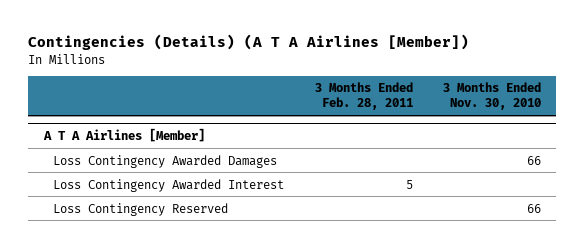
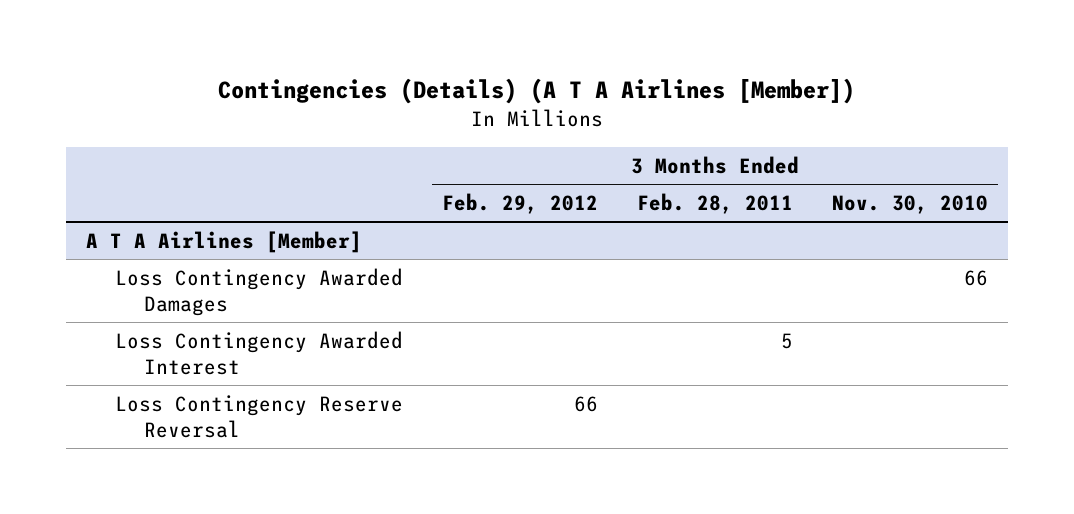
none -> [442,192,599,214] Feb. 29, 2012
[52,202,228,216] Loss Contingency Reserved -> none
none -> [115,394,404,438] Loss Contingency Reserve Reversal

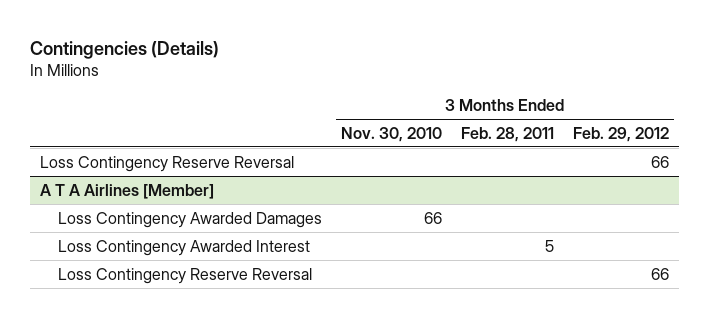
[218,78,856,105] Contingencies (Details) (A T A Airlines [Member]) -> [29,40,219,59] Contingencies (Details)
none -> [39,155,294,172] Loss Contingency Reserve Reversal

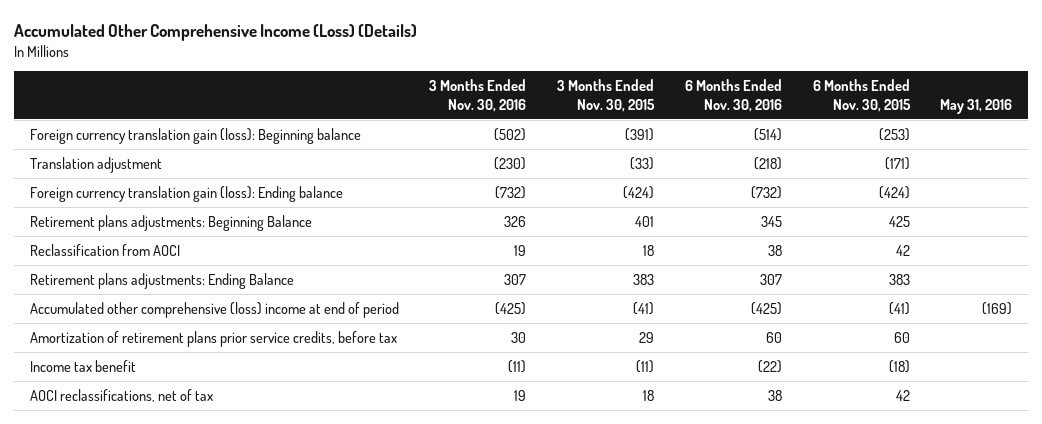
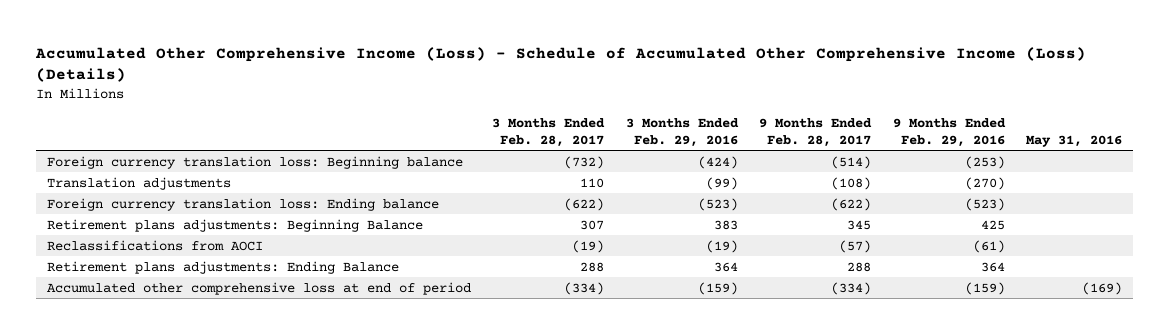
[14,23,418,41] Accumulated Other Comprehensive Income (Loss) (Details) -> [34,46,1086,83] Accumulated Other Comprehensive Income (Loss) - Schedule of Accumulated Other Comprehensive Income (Loss) (Details)
[429,78,527,112] 3 Months Ended Nov. 30, 2016 -> none
[557,78,656,112] 3 Months Ended Nov. 30, 2015 -> none
[684,78,782,112] 6 Months Ended Nov. 30, 2016 -> none
[812,78,911,112] 6 Months Ended Nov. 30, 2015 -> none
none -> [492,117,606,147] 3 Months Ended Feb. 28, 2017
none -> [625,117,739,147] 3 Months Ended Feb. 29, 2016
none -> [759,117,873,147] 9 Months Ended Feb. 28, 2017
none -> [892,117,1006,147] 9 Months Ended Feb. 29, 2016
[29,127,361,144] Foreign currency translation gain (loss): Beginning balance -> [46,155,463,169] Foreign currency translation loss: Beginning balance
[29,156,162,173] Translation adjustment -> [46,176,231,190] Translation adjustments
[29,185,343,202] Foreign currency translation gain (loss): Ending balance -> [46,197,439,211] Foreign currency translation loss: Ending balance
[29,243,180,256] Reclassification from AOCI -> [46,239,263,251] Reclassifications from AOCI
[29,330,397,347] Amortization of retirement plans prior service credits, before tax -> none
[29,359,136,372] Income tax benefit -> none
[29,388,213,402] AOCI reclassifications, net of tax -> none
[29,301,399,318] Accumulated other comprehensive (loss) income at end of period -> [46,281,471,295] Accumulated other comprehensive loss at end of period

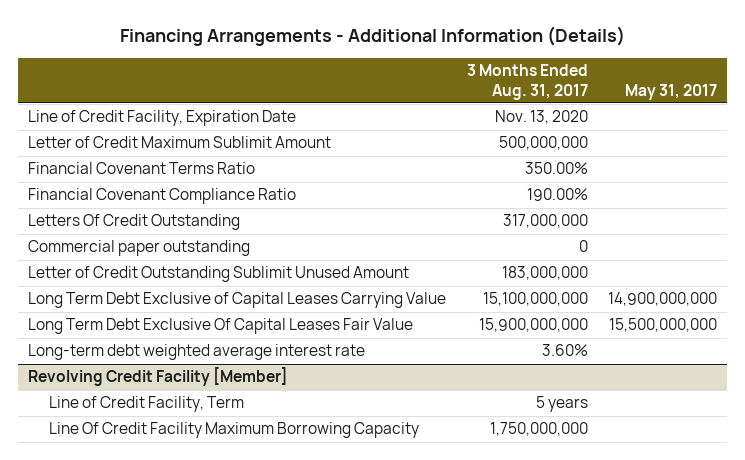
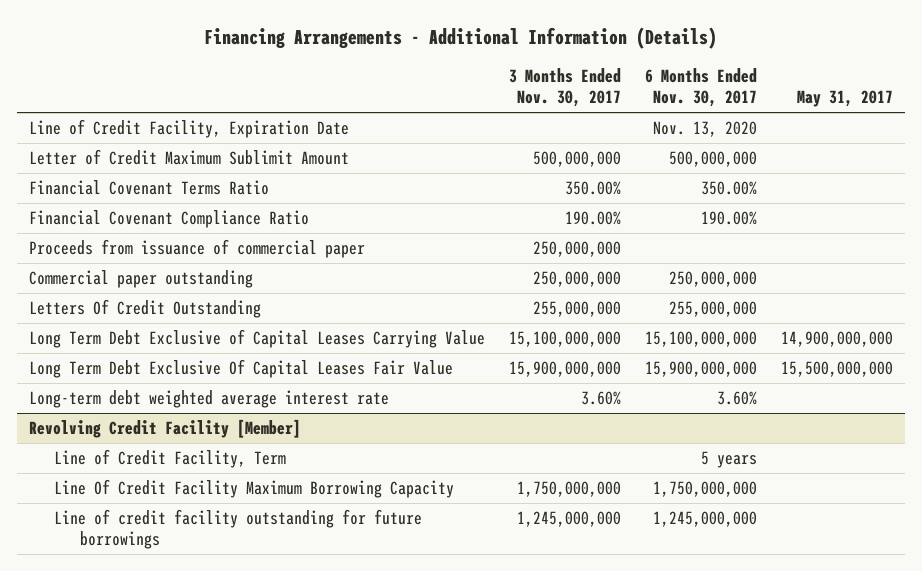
[466,64,588,100] 3 Months Ended Aug. 31, 2017 -> none
none -> [508,68,621,108] 3 Months Ended Nov. 30, 2017
none -> [644,68,757,108] 6 Months Ended Nov. 30, 2017
none -> [28,239,365,259] Proceeds from issuance of commercial paper
[28,266,410,283] Letter of Credit Outstanding Sublimit Unused Amount -> none
[28,214,241,231] Letters Of Credit Outstanding -> [28,299,261,319] Letters Of Credit Outstanding
none -> [54,509,423,549] Line of credit facility outstanding for future borrowings

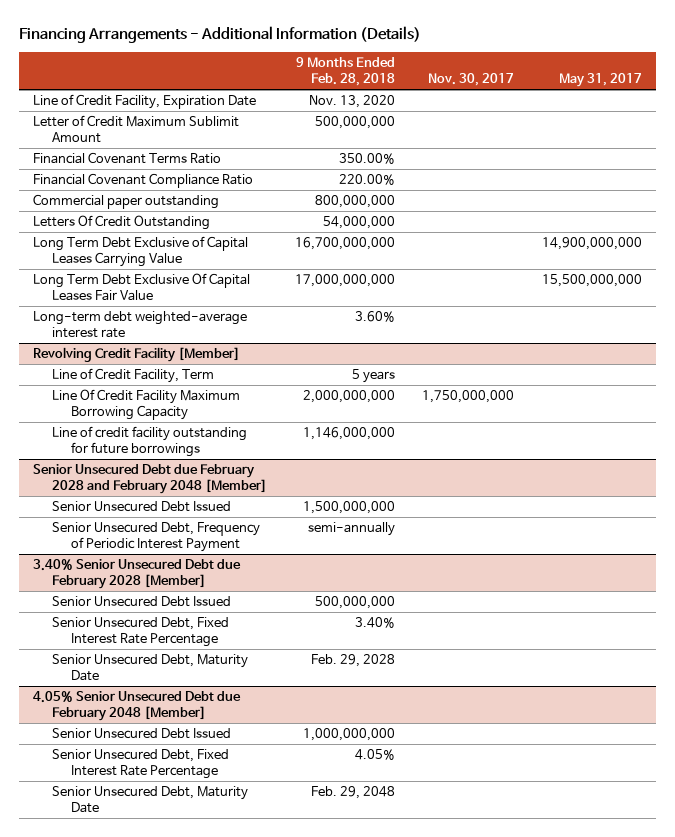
[508,68,621,108] 3 Months Ended Nov. 30, 2017 -> none
[644,68,757,108] 6 Months Ended Nov. 30, 2017 -> none
none -> [295,57,395,87] 9 Months Ended Feb. 28, 2018
none -> [428,73,515,87] Nov. 30, 2017
[28,239,365,259] Proceeds from issuance of commercial paper -> none
[28,390,389,409] Long-term debt weighted average interest rate -> [32,311,247,339] Long-term debt weighted-average interest rate
none -> [32,464,267,495] Senior Unsecured Debt due February 2028 and February 2048 [Member]
none -> [51,501,231,513] Senior Unsecured Debt Issued
none -> [51,522,260,553] Senior Unsecured Debt, Frequency of Periodic Interest Payment
none -> [32,559,241,590] 3.40% Senior Unsecured Debt due February 2028 [Member]
none -> [51,596,231,608] Senior Unsecured Debt Issued
none -> [51,617,229,648] Senior Unsecured Debt, Fixed Interest Rate Percentage
none -> [51,654,248,682] Senior Unsecured Debt, Maturity Date
none -> [32,691,241,722] 4.05% Senior Unsecured Debt due February 2048 [Member]
none -> [51,728,231,740] Senior Unsecured Debt Issued
none -> [51,749,229,780] Senior Unsecured Debt, Fixed Interest Rate Percentage
none -> [51,786,248,814] Senior Unsecured Debt, Maturity Date

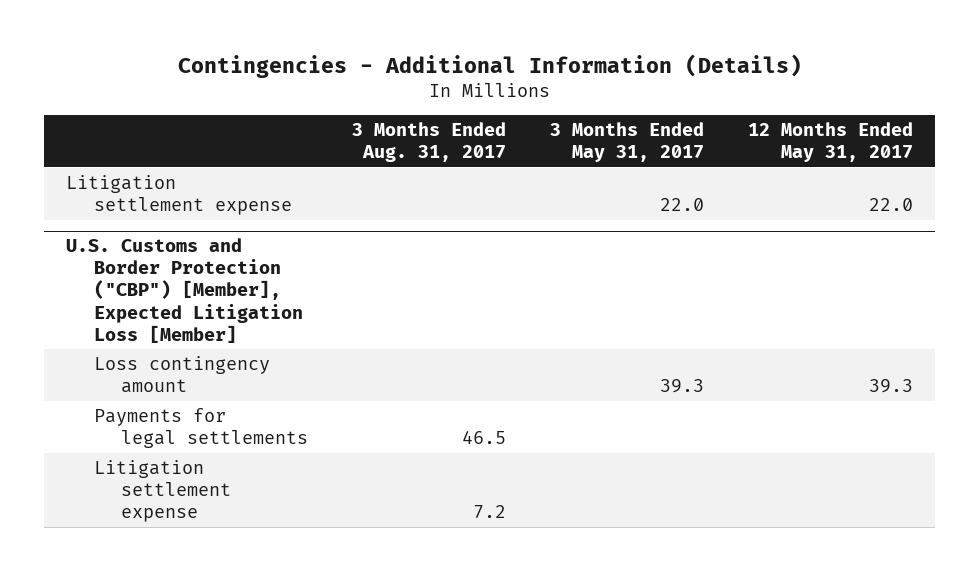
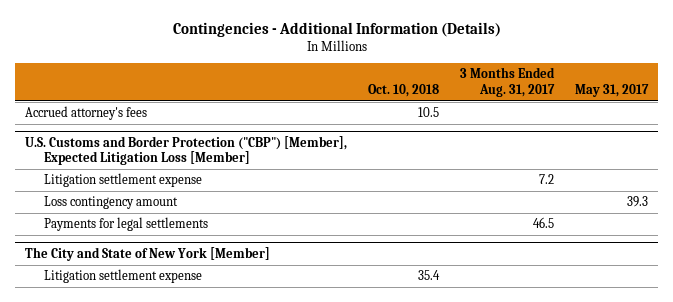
[549,122,704,163] 3 Months Ended May 31, 2017 -> none
[747,122,913,163] 12 Months Ended May 31, 2017 -> none
none -> [368,83,440,97] Oct. 10, 2018
none -> [575,83,650,97] May 31, 2017
[66,175,292,216] Litigation settlement expense -> none
none -> [25,106,148,121] Accrued attorney's fees
[93,460,231,523] Litigation settlement expense -> [43,173,202,188] Litigation settlement expense
none -> [25,246,271,261] The City and State of New York [Member]
none -> [43,269,202,284] Litigation settlement expense

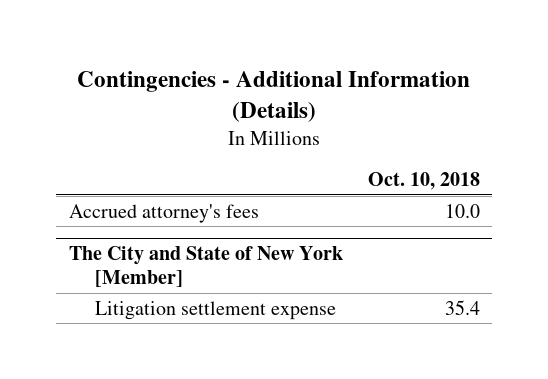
[460,67,556,97] 3 Months Ended Aug. 31, 2017 -> none
[575,83,650,97] May 31, 2017 -> none
[25,135,348,166] U.S. Customs and Border Protection ("CBP") [Member], Expected Litigation Loss [Member] -> none
[43,173,202,188] Litigation settlement expense -> none
[43,196,178,210] Loss contingency amount -> none
[43,217,208,232] Payments for legal settlements -> none
[418,107,440,118] 10.5 -> [444,203,480,218] 10.0

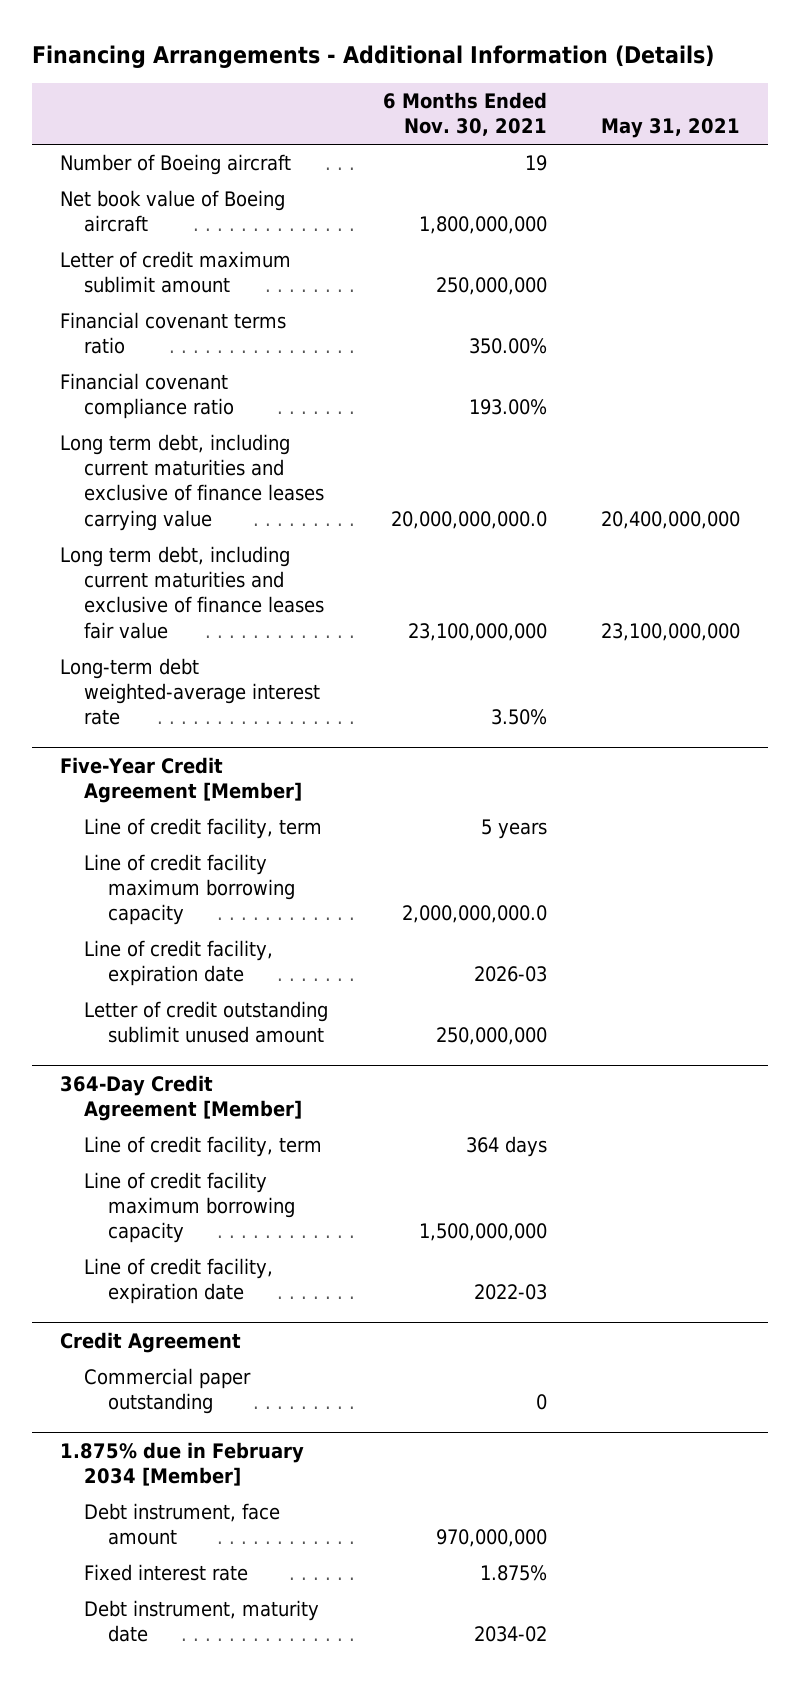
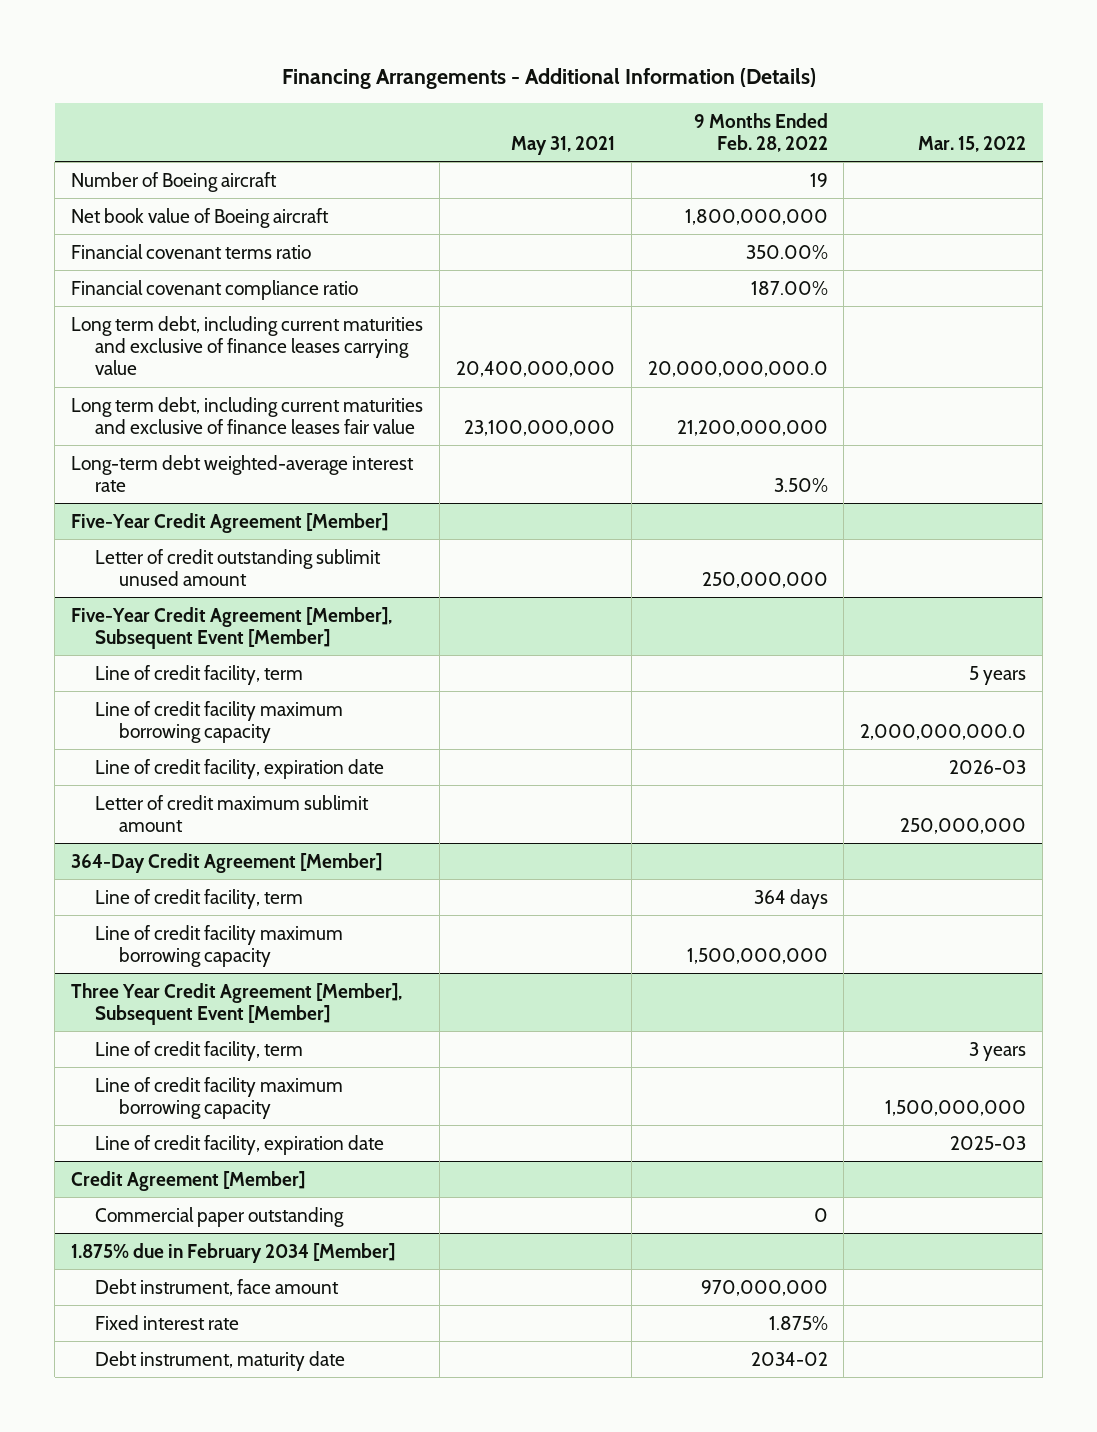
[382,92,547,137] 6 Months Ended Nov. 30, 2021 -> none
none -> [693,112,828,152] 9 Months Ended Feb. 28, 2022
none -> [918,135,1027,152] Mar. 15, 2022
[59,251,291,294] Letter of credit maximum sublimit amount -> none
[83,818,322,840] Line of credit facility, term -> none
[83,854,295,926] Line of credit facility maximum borrowing capacity -> none
[83,940,273,987] Line of credit facility, expiration date -> none
none -> [71,606,393,649] Five-Year Credit Agreement [Member], Subsequent Event [Member]
none -> [95,664,304,685] Line of credit facility, term
none -> [95,700,344,743] Line of credit facility maximum borrowing capacity
none -> [95,758,385,779] Line of credit facility, expiration date
none -> [95,794,370,832] Letter of credit maximum sublimit amount
[83,1258,273,1305] Line of credit facility, expiration date -> none
none -> [71,982,403,1025] Three Year Credit Agreement [Member], Subsequent Event [Member]
none -> [95,1040,304,1061] Line of credit facility, term
none -> [95,1076,344,1119] Line of credit facility maximum borrowing capacity
none -> [95,1134,385,1155] Line of credit facility, expiration date
[59,1331,241,1353] Credit Agreement -> [71,1170,306,1191] Credit Agreement [Member]

